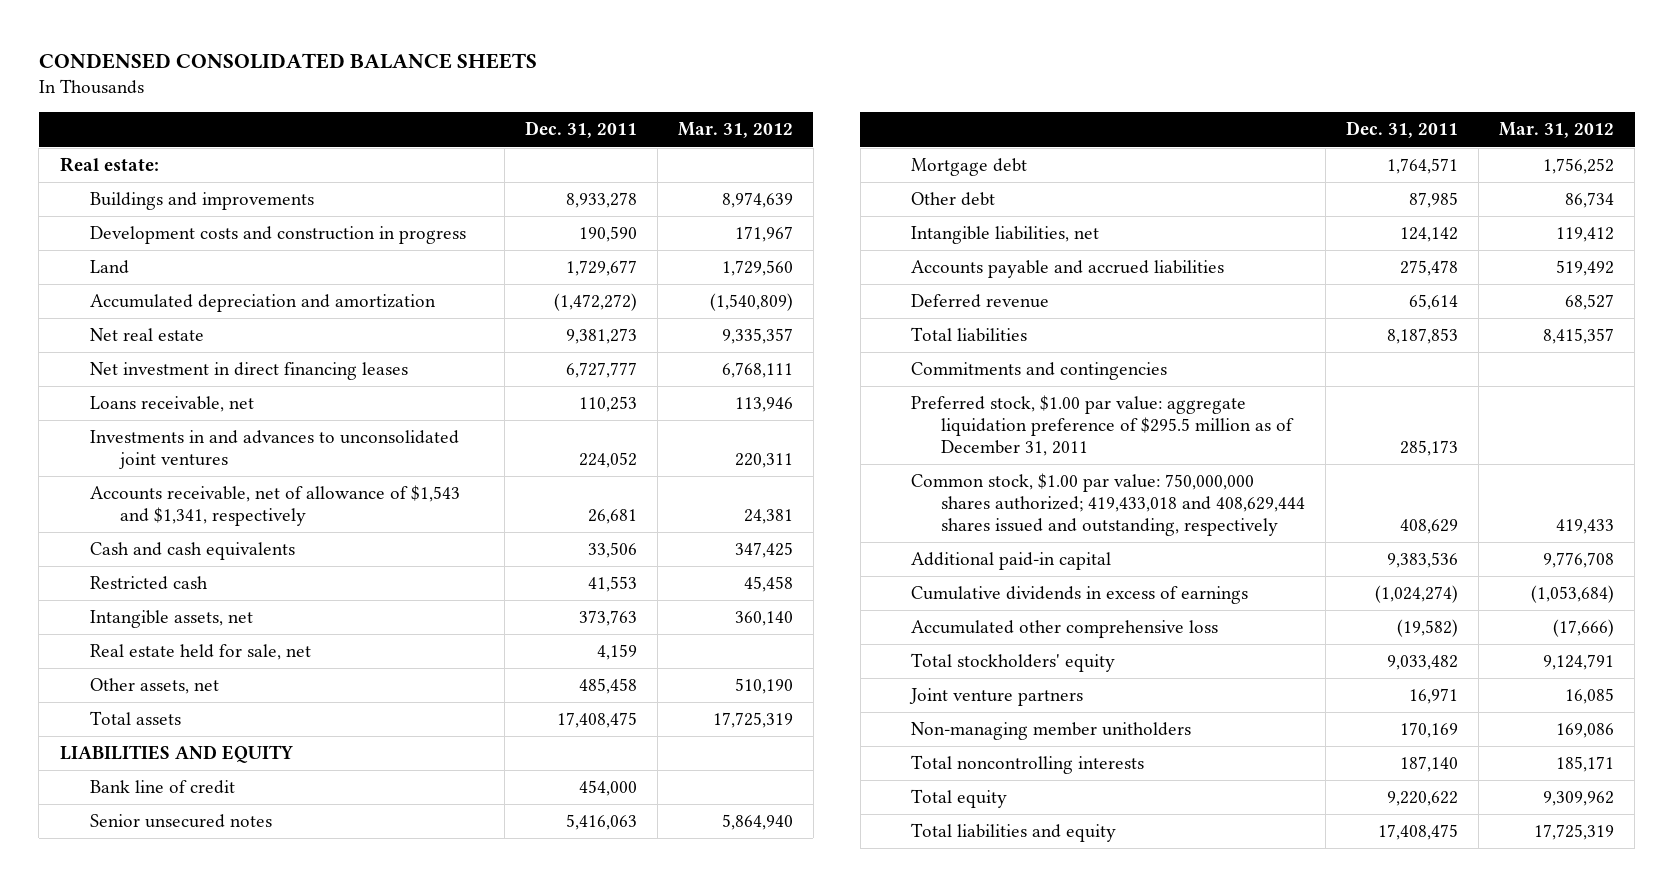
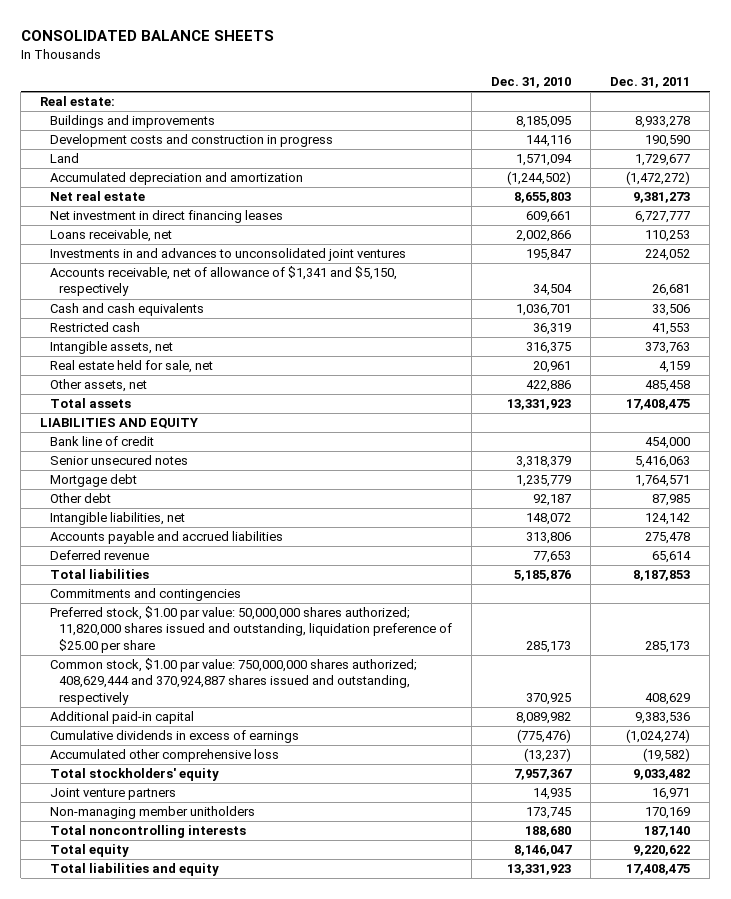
[38,53,537,70] CONDENSED CONSOLIDATED BALANCE SHEETS -> [20,30,274,42] CONSOLIDATED BALANCE SHEETS
[677,122,793,139] Mar. 31, 2012 -> none
none -> [491,77,572,89] Dec. 31, 2010
[89,485,460,527] Accounts receivable, net of allowance of $1,543 and $1,341, respectively -> [49,266,397,297] Accounts receivable, net of allowance of $1,341 and $5,150, respectively
[910,395,1294,456] Preferred stock, $1.00 par value: aggregate liquidation preference of $295.5 million as of December 31, 2011 -> [49,606,453,653] Preferred stock, $1.00 par value: 50,000,000 shares authorized; 11,820,000 shares issued and outstanding, liquidation preference of $25.00 per share
[910,473,1305,536] Common stock, $1.00 par value: 750,000,000 shares authorized; 419,433,018 and 408,629,444 shares issued and outstanding, respectively -> [49,658,417,705] Common stock, $1.00 par value: 750,000,000 shares authorized; 408,629,444 and 370,924,887 shares issued and outstanding, respectively

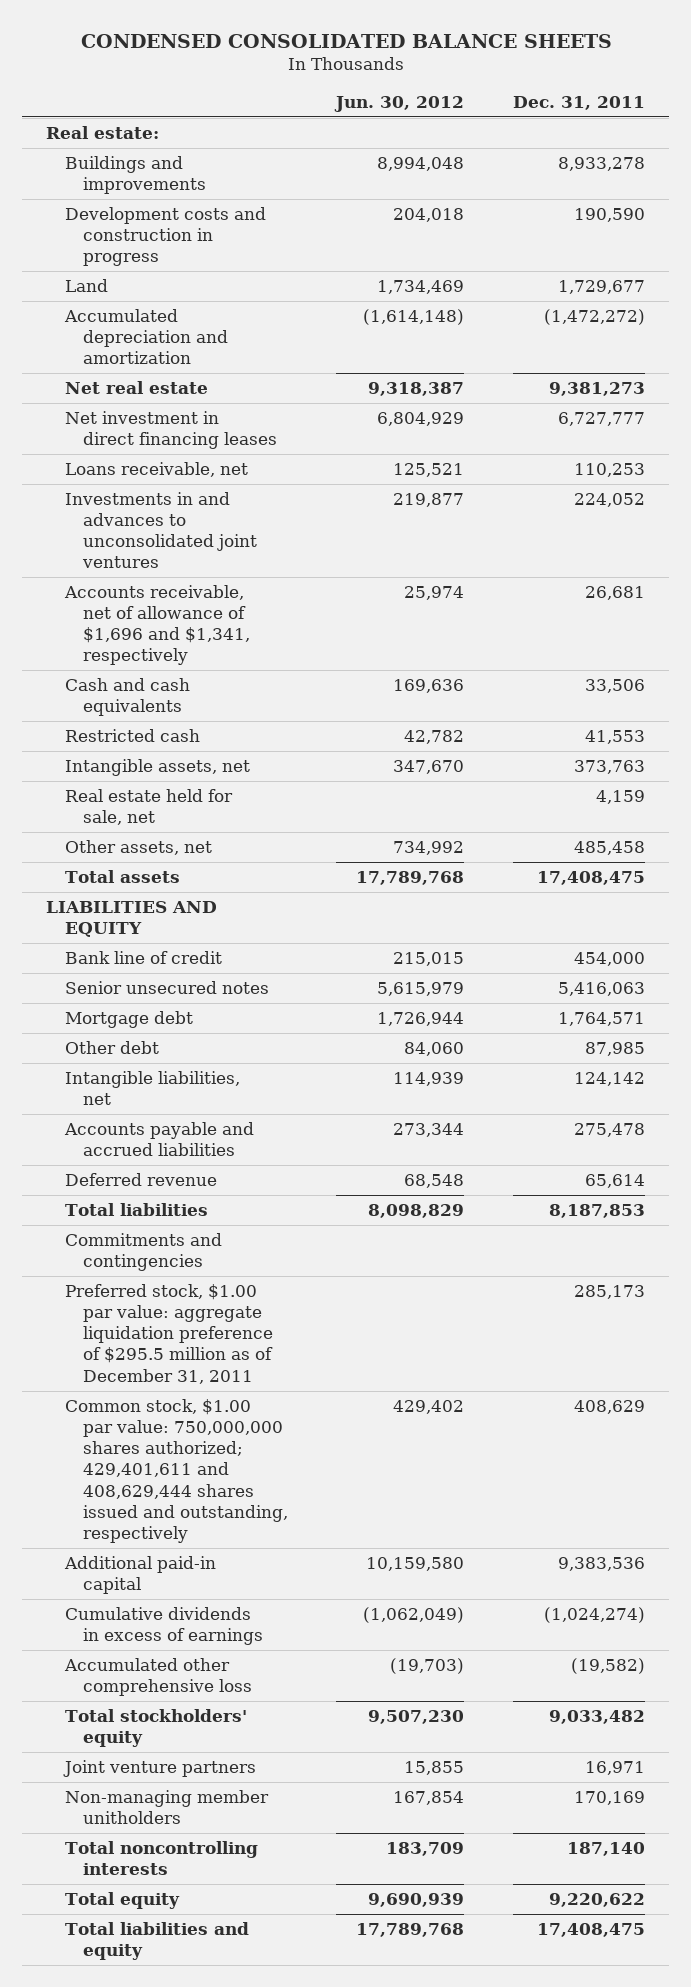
[20,30,274,42] CONSOLIDATED BALANCE SHEETS -> [80,33,612,48] CONDENSED CONSOLIDATED BALANCE SHEETS
[491,77,572,89] Dec. 31, 2010 -> none
none -> [334,95,465,112] Jun. 30, 2012
[49,266,397,297] Accounts receivable, net of allowance of $1,341 and $5,150, respectively -> [63,585,250,666] Accounts receivable, net of allowance of $1,696 and $1,341, respectively
[49,606,453,653] Preferred stock, $1.00 par value: 50,000,000 shares authorized; 11,820,000 shares issued and outstanding, liquidation preference of $25.00 per share -> [64,1284,273,1384] Preferred stock, $1.00 par value: aggregate liquidation preference of $295.5 million as of December 31, 2011
[49,658,417,705] Common stock, $1.00 par value: 750,000,000 shares authorized; 408,629,444 and 370,924,887 shares issued and outstanding, respectively -> [64,1399,288,1543] Common stock, $1.00 par value: 750,000,000 shares authorized; 429,401,611 and 408,629,444 shares issued and outstanding, respectively

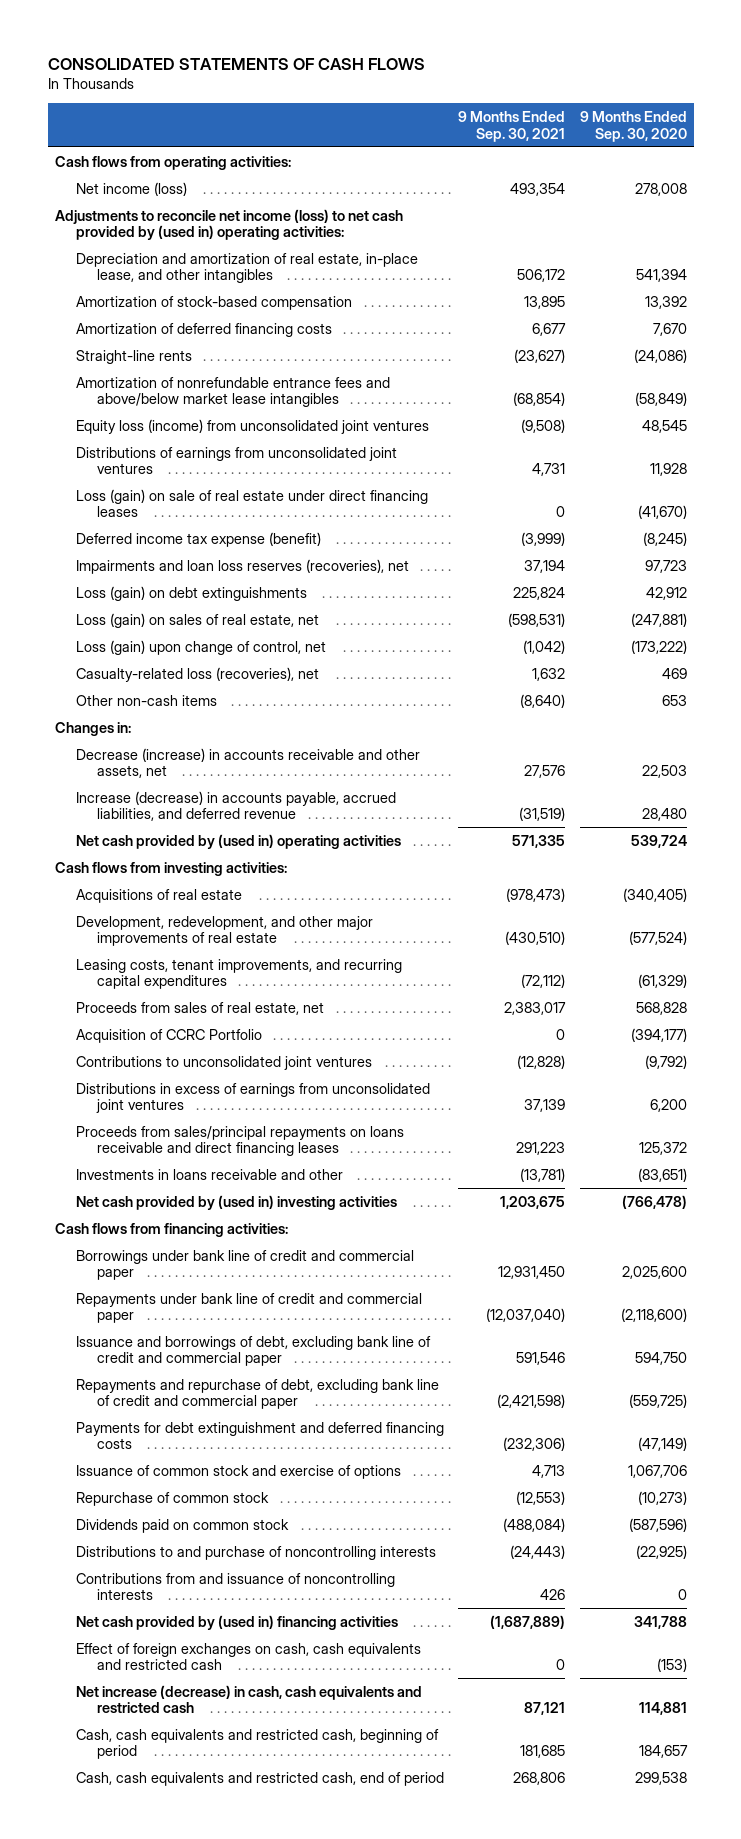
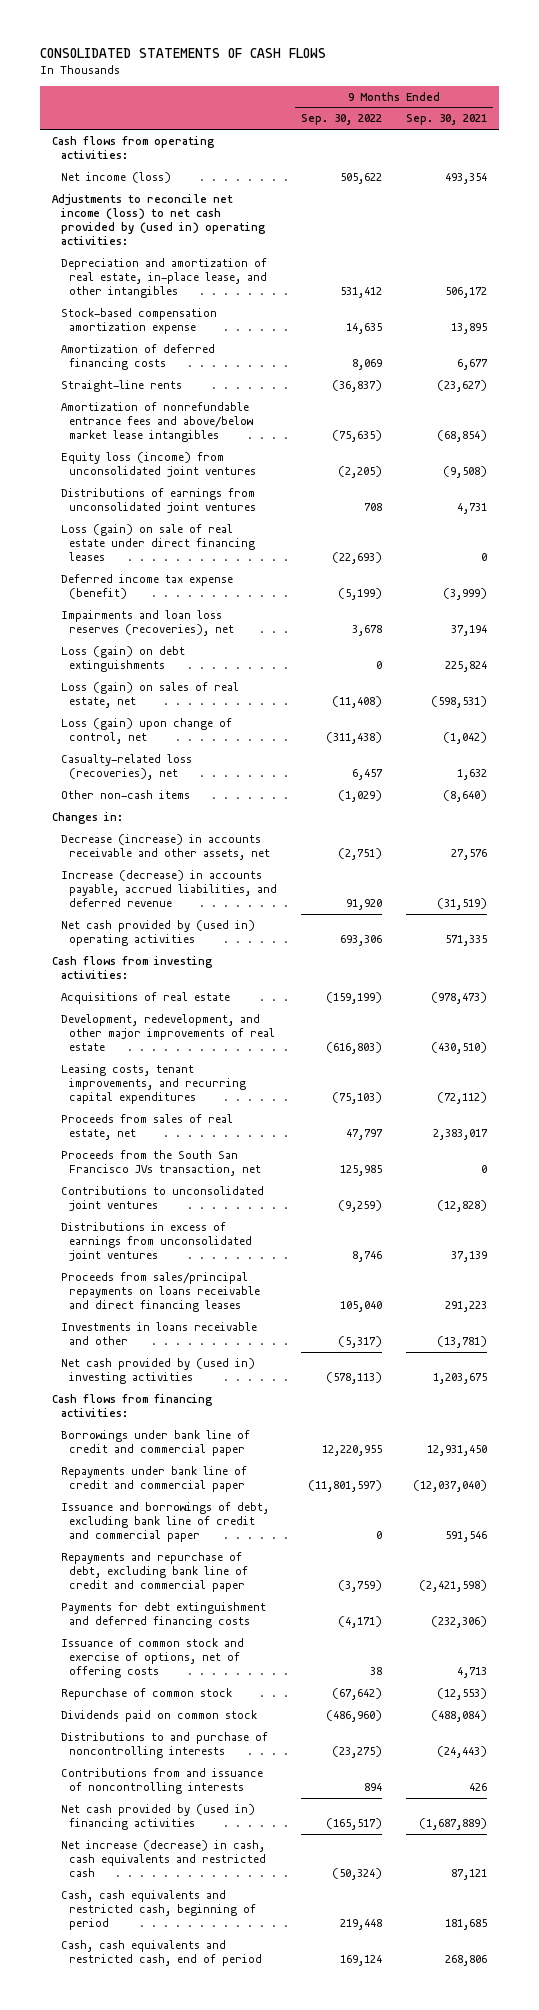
[579,110,687,142] 9 Months Ended Sep. 30, 2020 -> none
none -> [301,114,383,126] Sep. 30, 2022
[75,295,352,310] Amortization of stock-based compensation -> [60,307,217,334] Stock-based compensation amortization expense
[75,1028,262,1043] Acquisition of CCRC Portfolio -> none
none -> [60,1149,262,1176] Proceeds from the South San Francisco JVs transaction, net
[75,1464,401,1479] Issuance of common stock and exercise of options -> [60,1637,244,1679] Issuance of common stock and exercise of options, net of offering costs
[75,1642,421,1671] Effect of foreign exchanges on cash, cash equivalents and restricted cash -> none

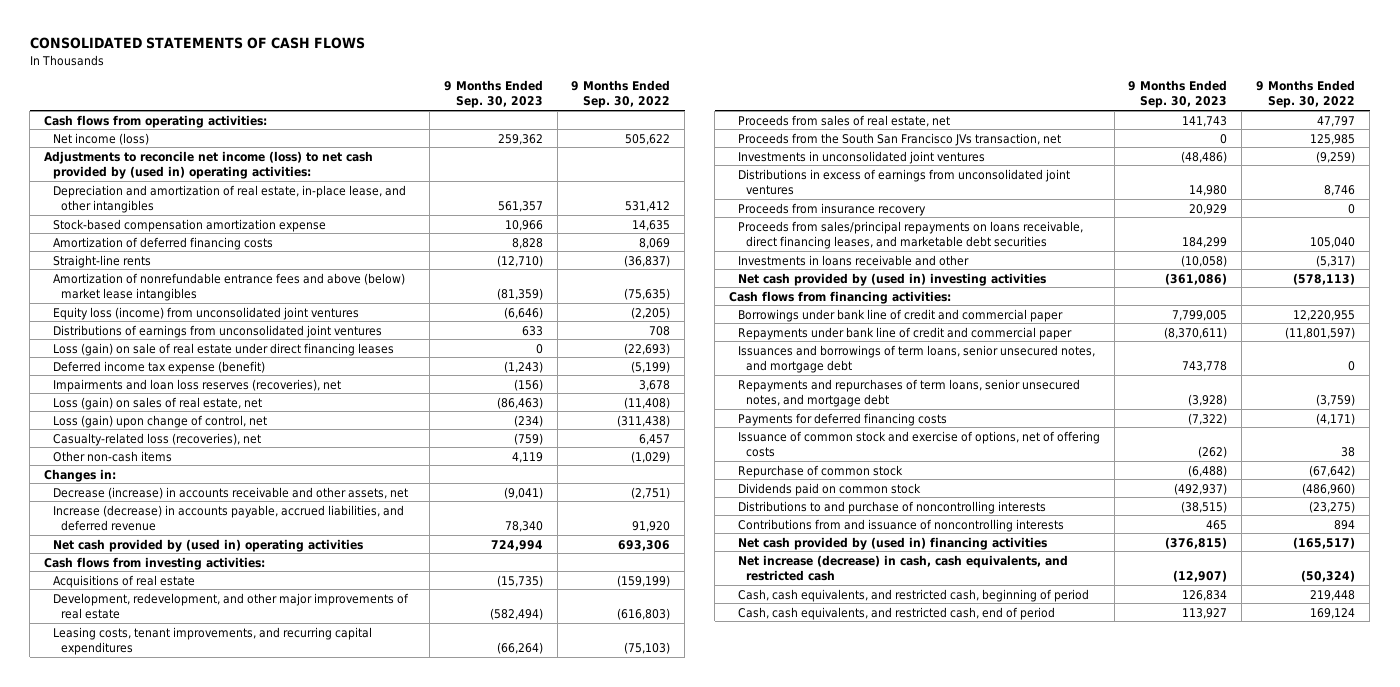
[406,114,488,126] Sep. 30, 2021 -> none
none -> [443,80,543,109] 9 Months Ended Sep. 30, 2023
[60,401,254,443] Amortization of nonrefundable entrance fees and above/below market lease intangibles -> [52,272,405,301] Amortization of nonrefundable entrance fees and above (below) market lease intangibles
[60,645,185,672] Loss (gain) on debt extinguishments -> none
[60,1185,264,1211] Contributions to unconsolidated joint ventures -> [737,150,985,164] Investments in unconsolidated joint ventures
none -> [737,202,926,216] Proceeds from insurance recovery
[60,1271,261,1313] Proceeds from sales/principal repayments on loans receivable and direct financing leases -> [737,220,1083,249] Proceeds from sales/principal repayments on loans receivable, direct financing leases, and marketable debt securities
[60,1501,269,1543] Issuance and borrowings of debt, excluding bank line of credit and commercial paper -> [737,344,1095,373] Issuances and borrowings of term loans, senior unsecured notes, and mortgage debt
[60,1551,249,1593] Repayments and repurchase of debt, excluding bank line of credit and commercial paper -> [737,378,1080,407] Repayments and repurchases of term loans, senior unsecured notes, and mortgage debt
[60,1601,266,1628] Payments for debt extinguishment and deferred financing costs -> [737,412,947,426] Payments for deferred financing costs
[60,1839,267,1878] Net increase (decrease) in cash, cash equivalents and restricted cash -> [737,554,1068,581] Net increase (decrease) in cash, cash equivalents, and restricted cash
[60,1889,257,1931] Cash, cash equivalents and restricted cash, beginning of period -> [737,588,1089,602] Cash, cash equivalents, and restricted cash, beginning of period
[60,1939,263,1966] Cash, cash equivalents and restricted cash, end of period -> [737,606,1055,620] Cash, cash equivalents, and restricted cash, end of period

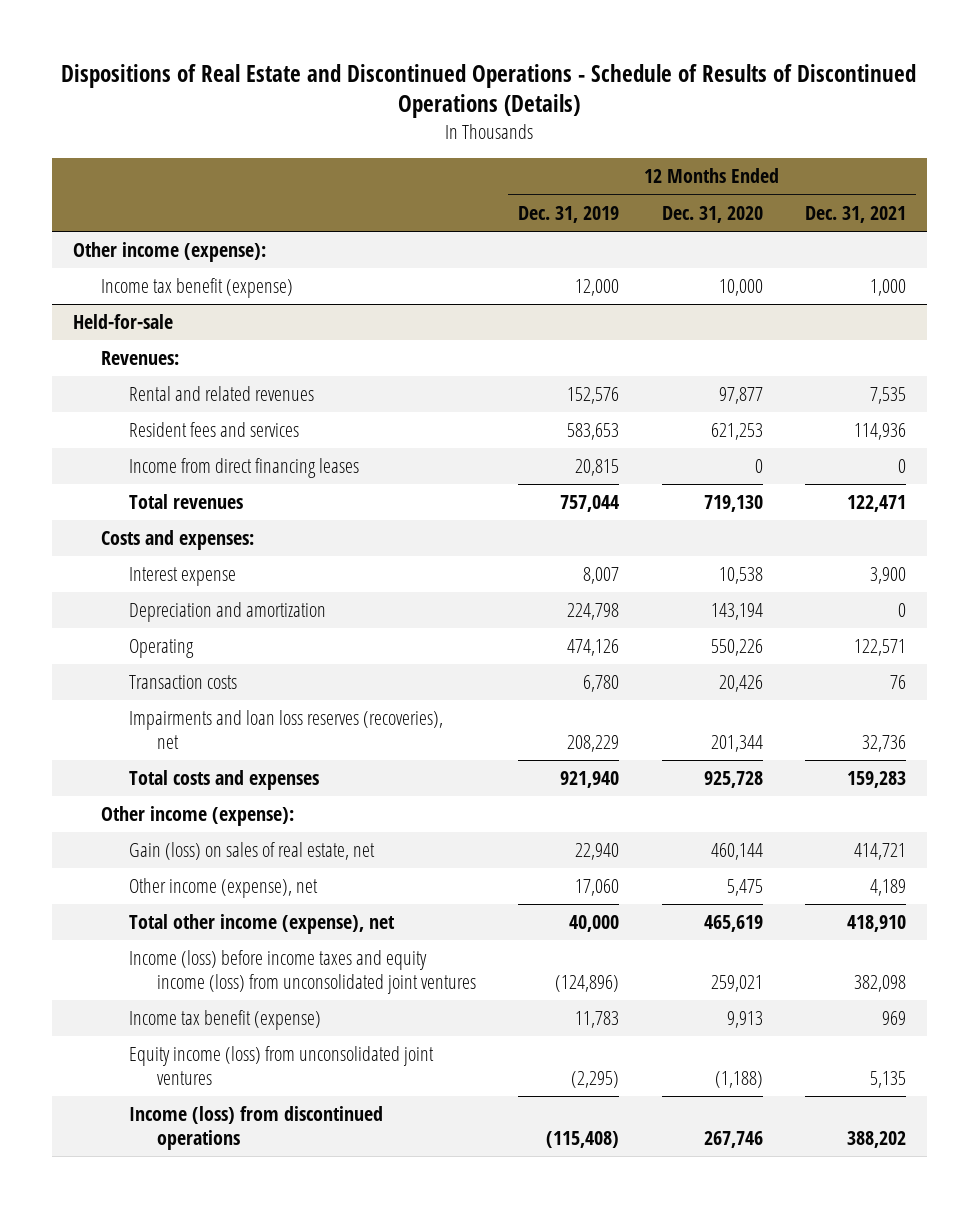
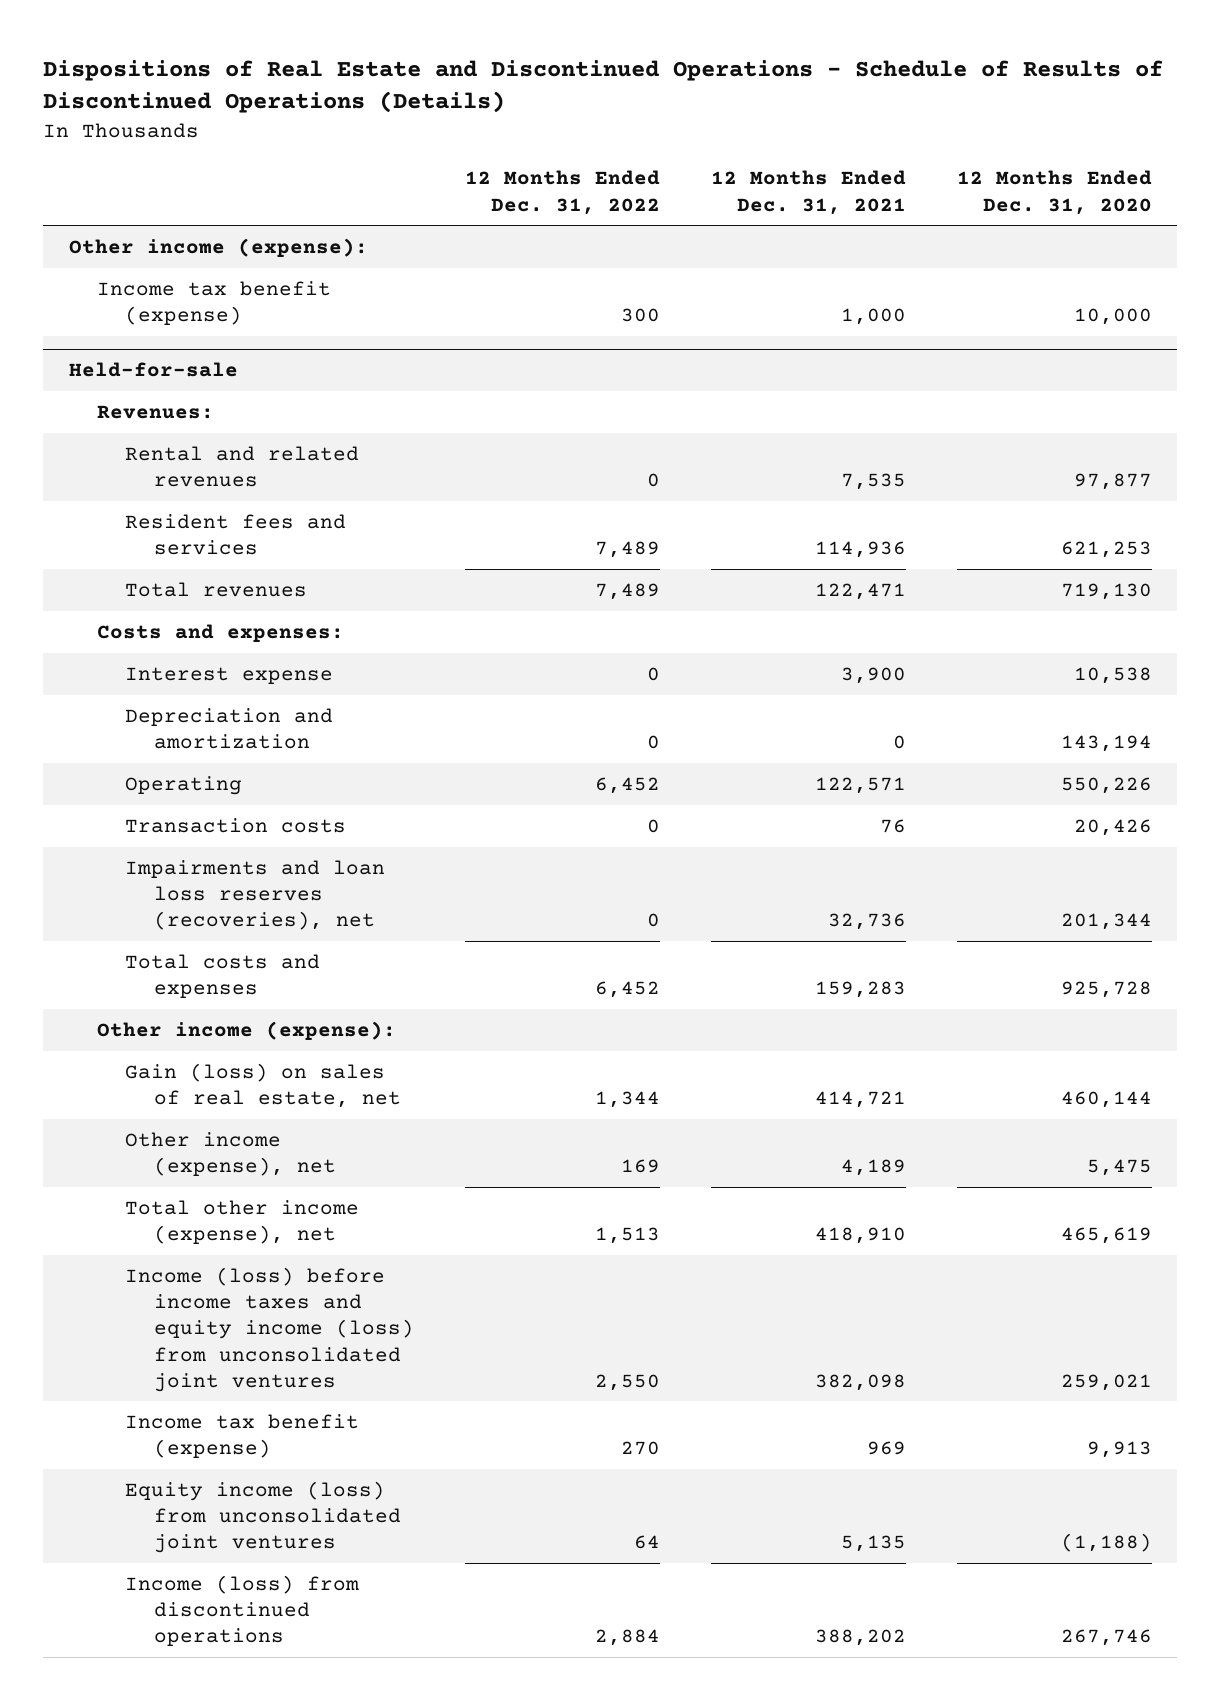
[518,205,620,223] Dec. 31, 2019 -> none
none -> [464,170,660,215] 12 Months Ended Dec. 31, 2022
[128,458,359,479] Income from direct financing leases -> none

